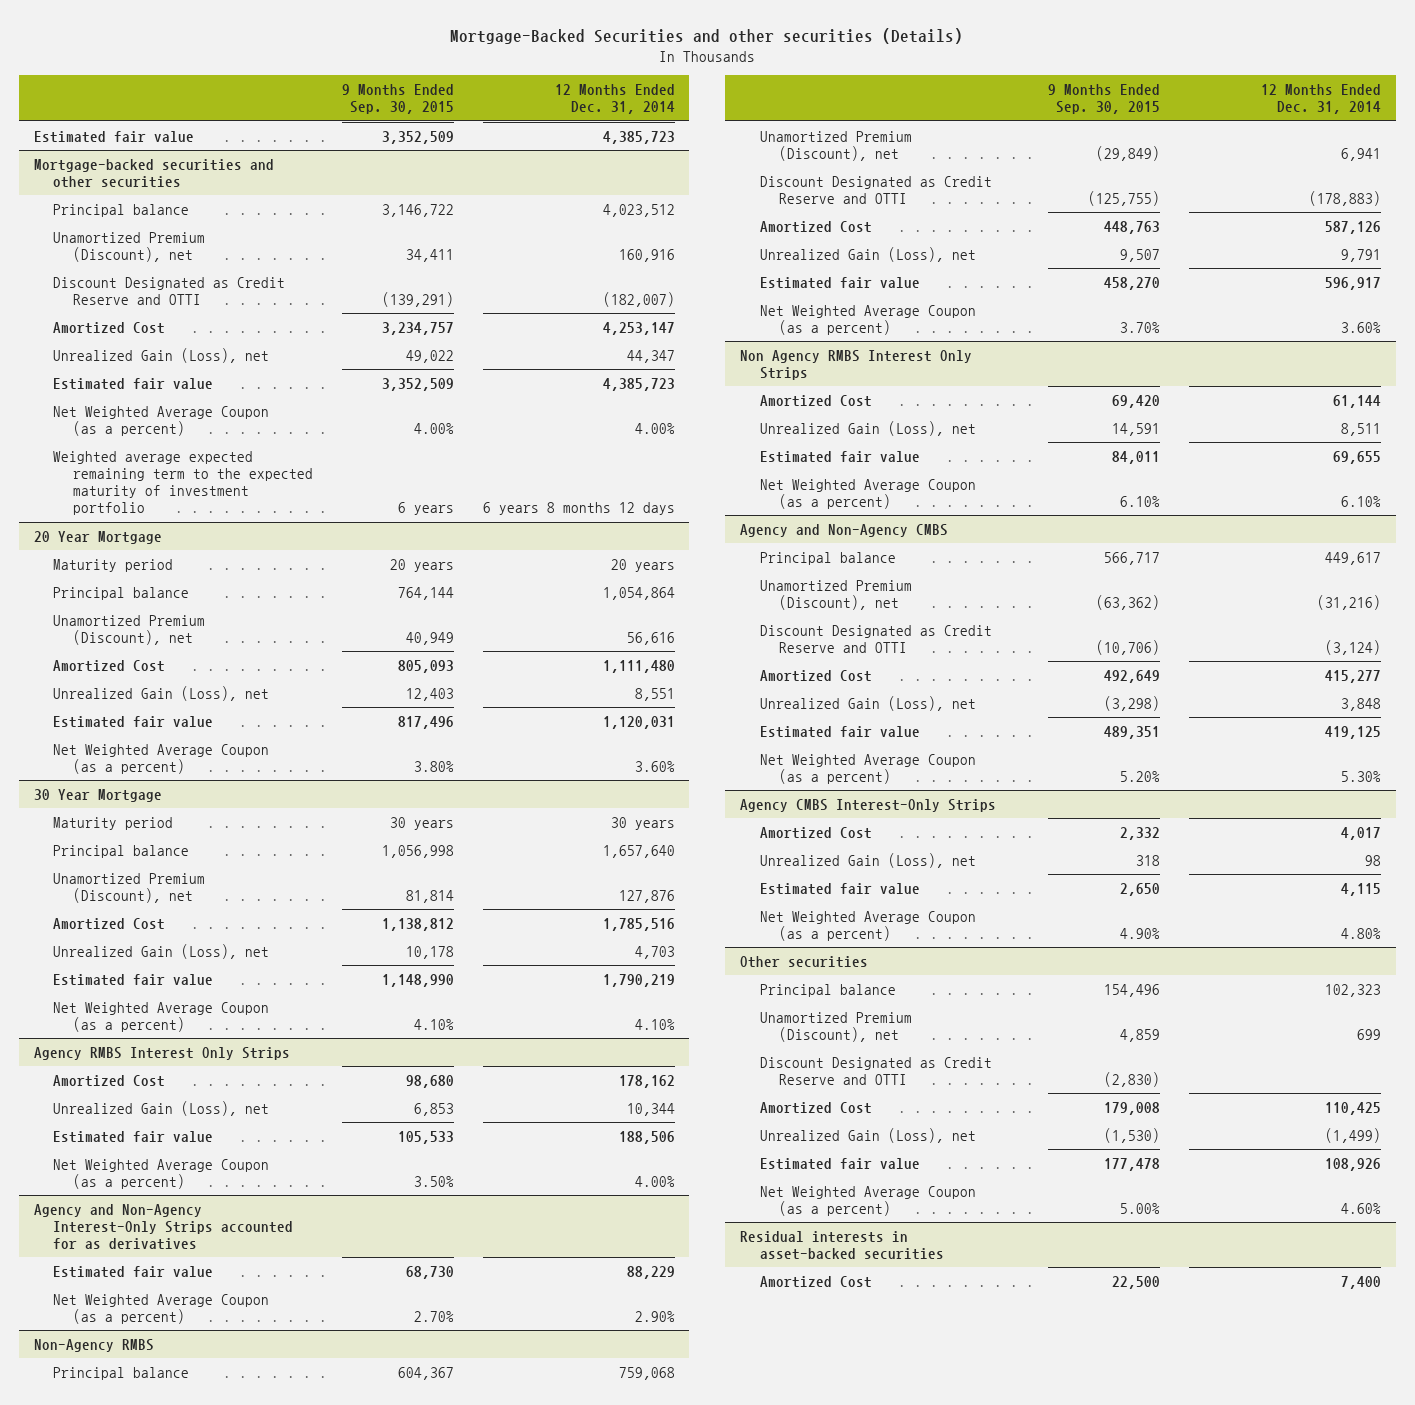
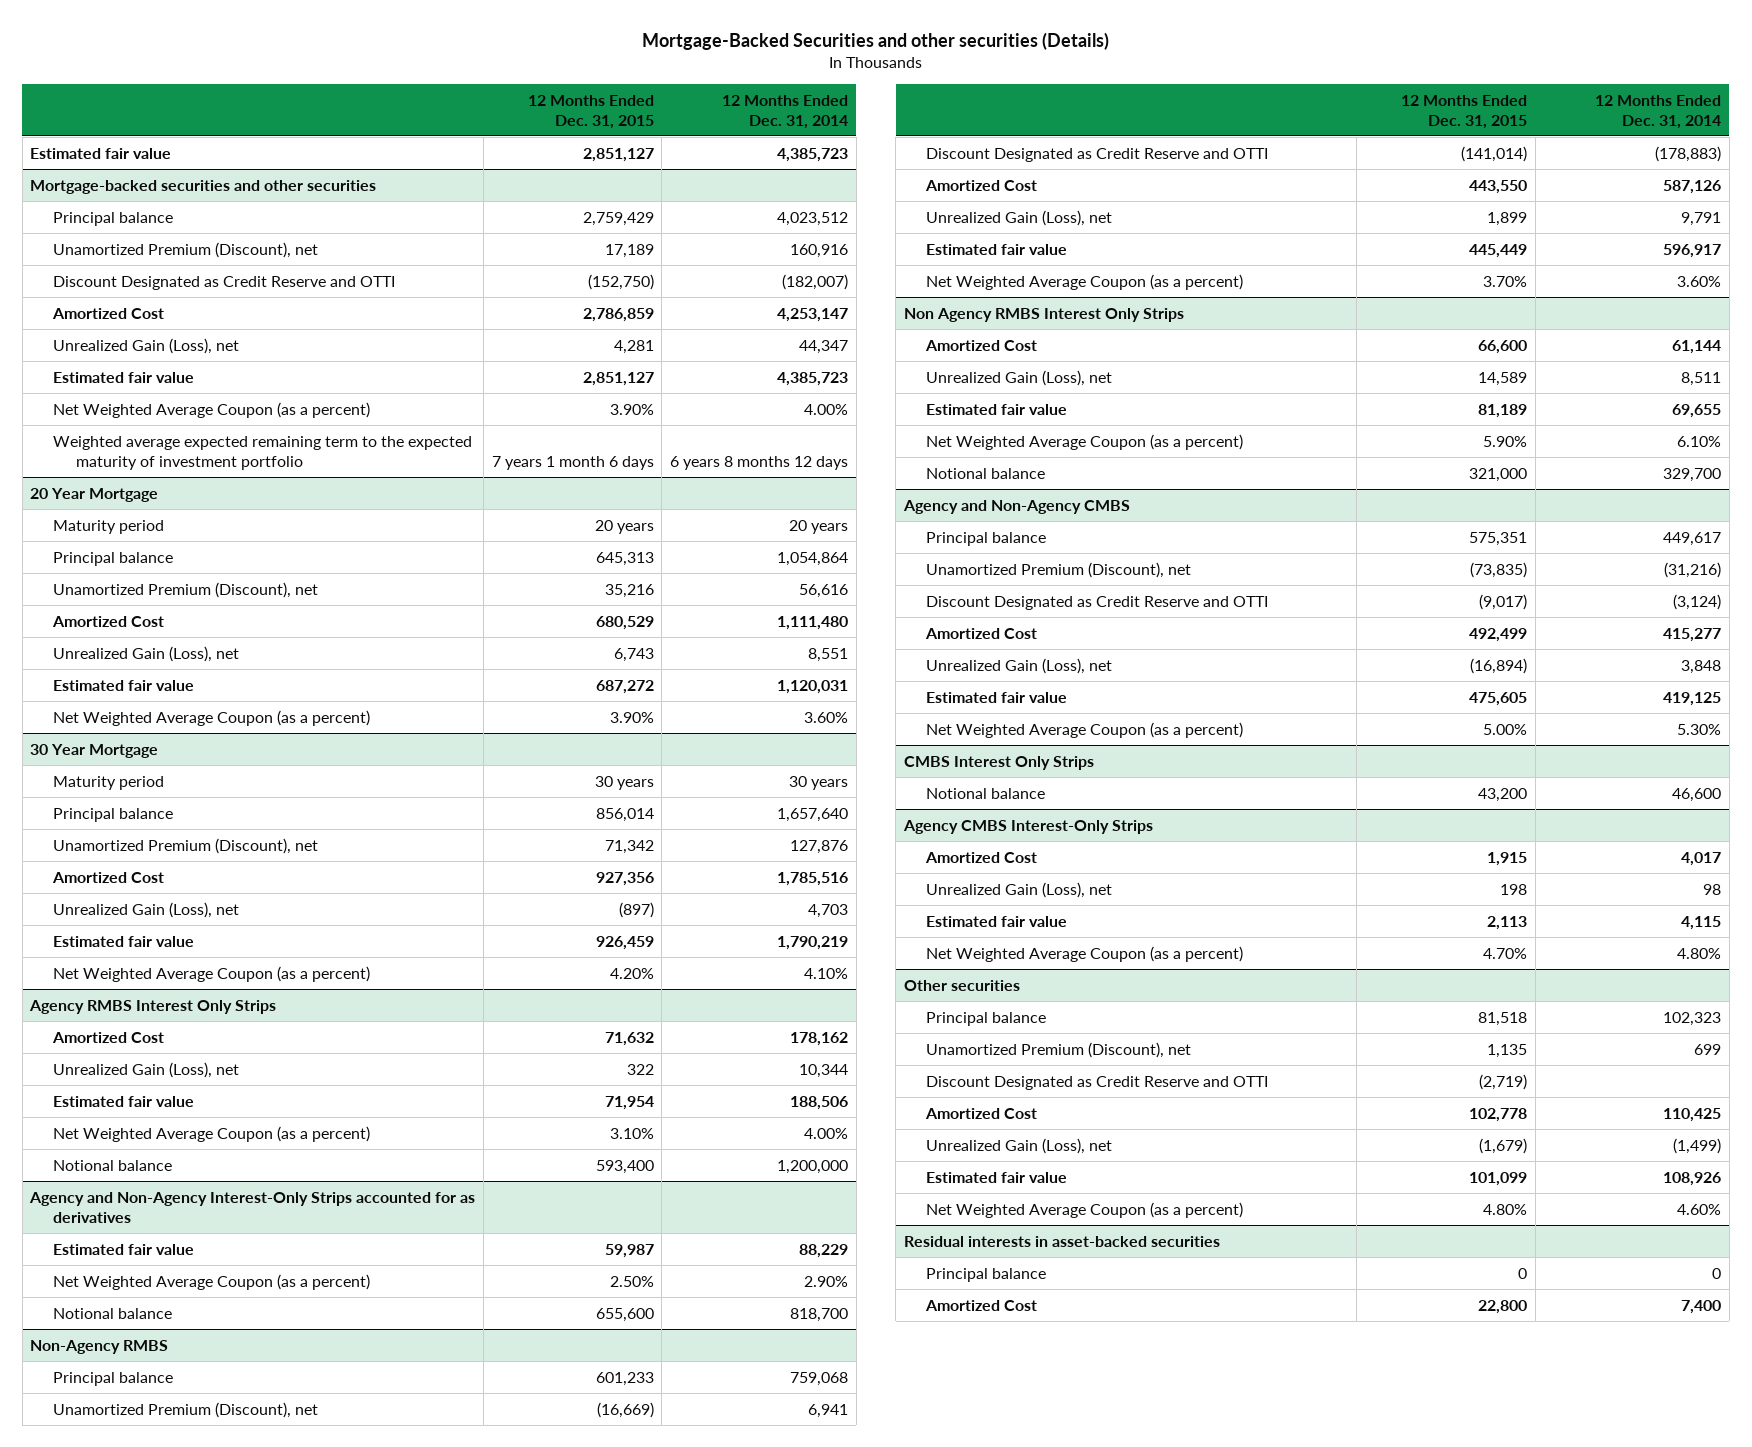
[341,83,454,114] 9 Months Ended Sep. 30, 2015 -> none
none -> [527,94,654,129] 12 Months Ended Dec. 31, 2015
none -> [53,1159,173,1171] Notional balance
none -> [53,1307,173,1319] Notional balance
none -> [926,467,1046,479] Notional balance
none -> [903,755,1094,770] CMBS Interest Only Strips
none -> [926,787,1046,799] Notional balance
none -> [926,1267,1047,1282] Principal balance

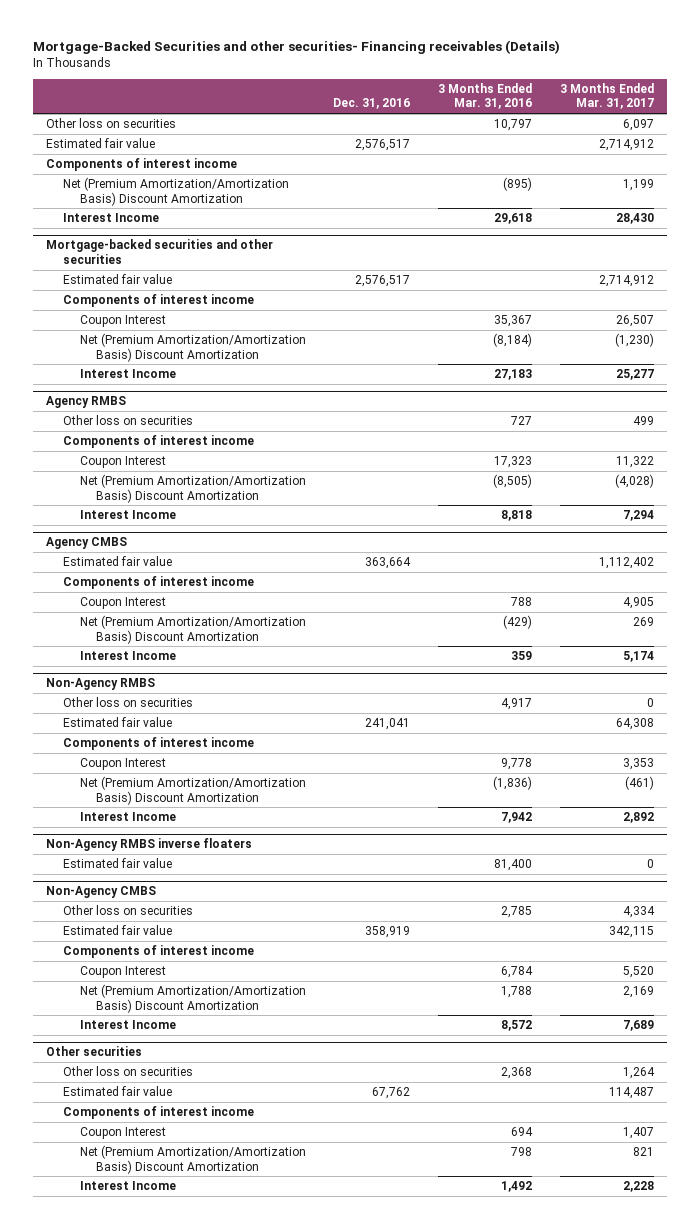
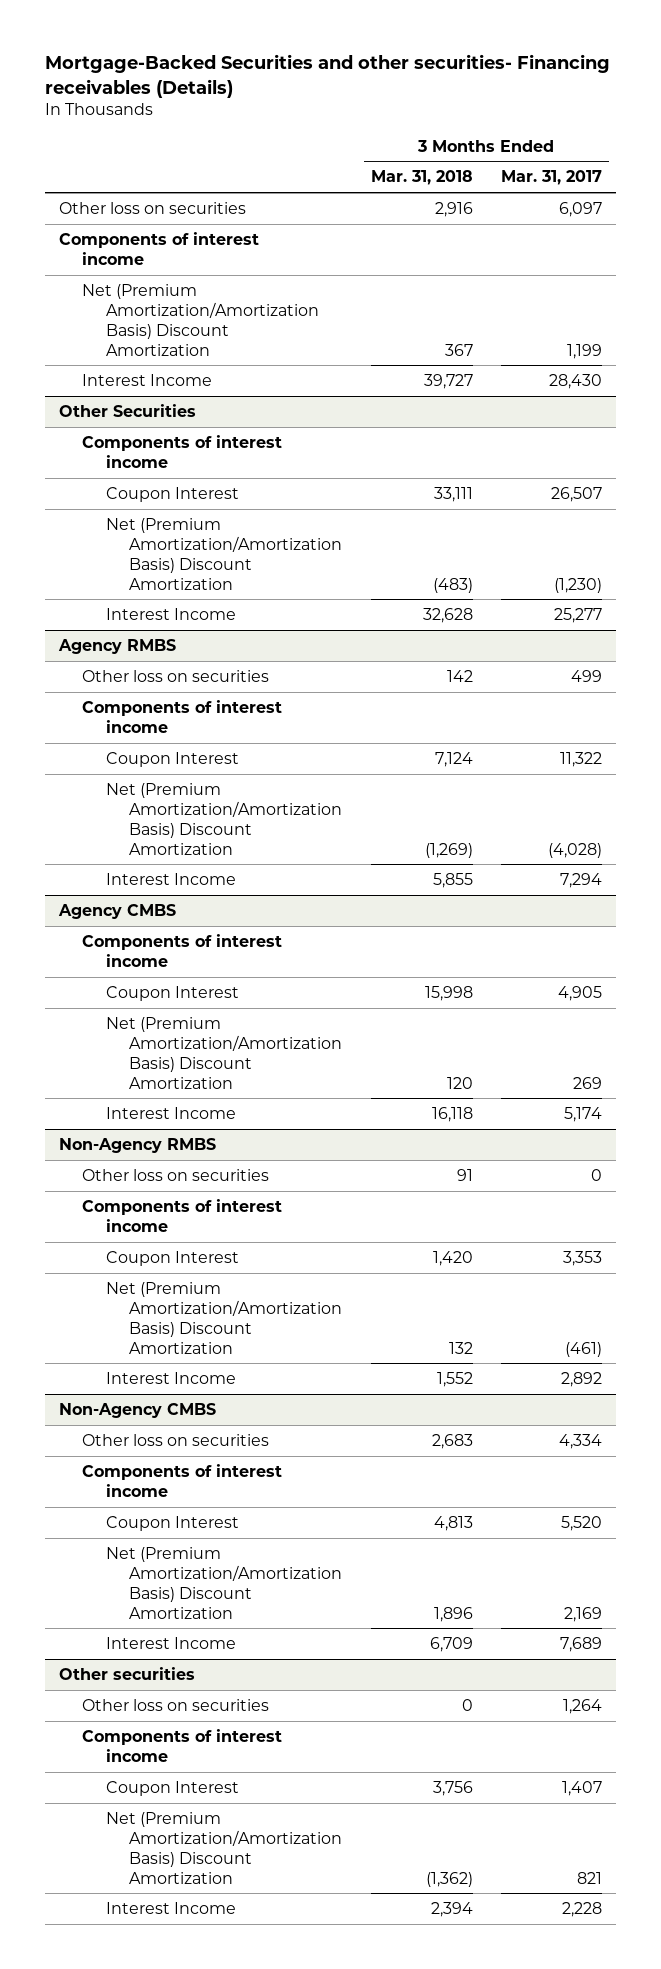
[333,98,411,110] Dec. 31, 2016 -> none
[437,82,532,110] 3 Months Ended Mar. 31, 2016 -> none
none -> [370,170,473,186] Mar. 31, 2018
[46,138,156,149] Estimated fair value -> none
[63,274,173,285] Estimated fair value -> none
[46,239,274,264] Mortgage-backed securities and other securities -> [58,403,196,417] Other Securities
[63,556,173,567] Estimated fair value -> none
[63,717,173,728] Estimated fair value -> none
[46,838,253,852] Non-Agency RMBS inverse floaters -> none
[63,858,173,869] Estimated fair value -> none
[63,925,173,936] Estimated fair value -> none
[63,1086,173,1097] Estimated fair value -> none

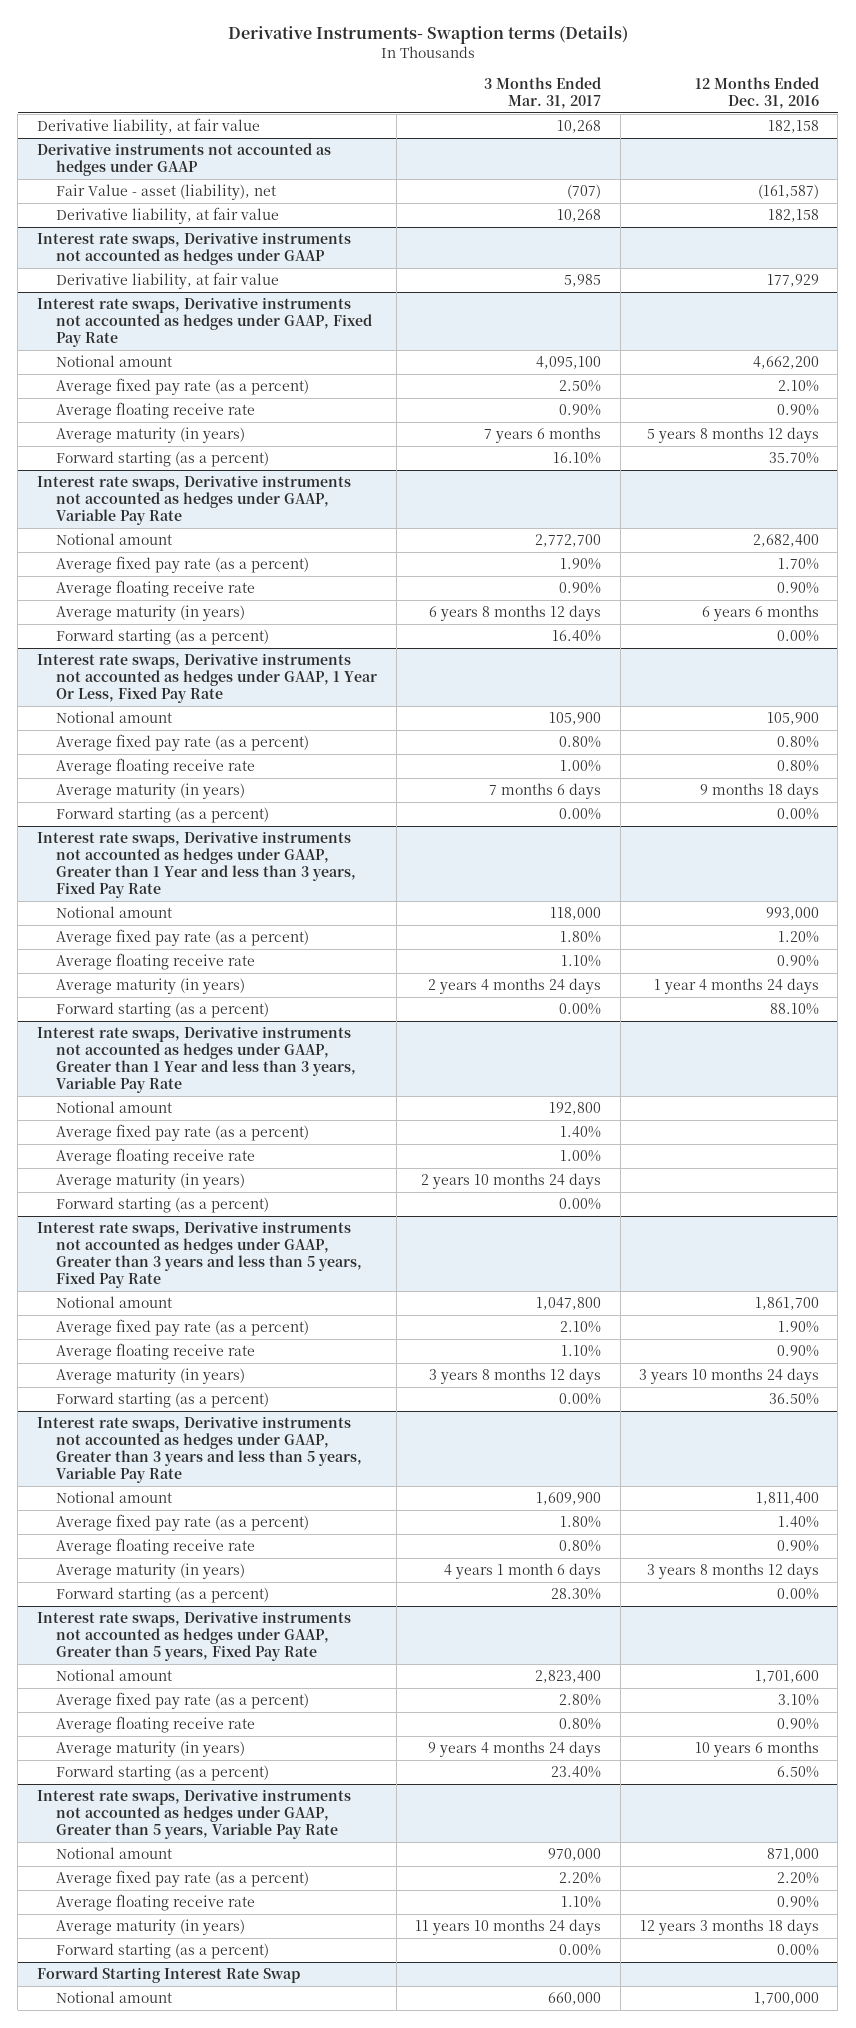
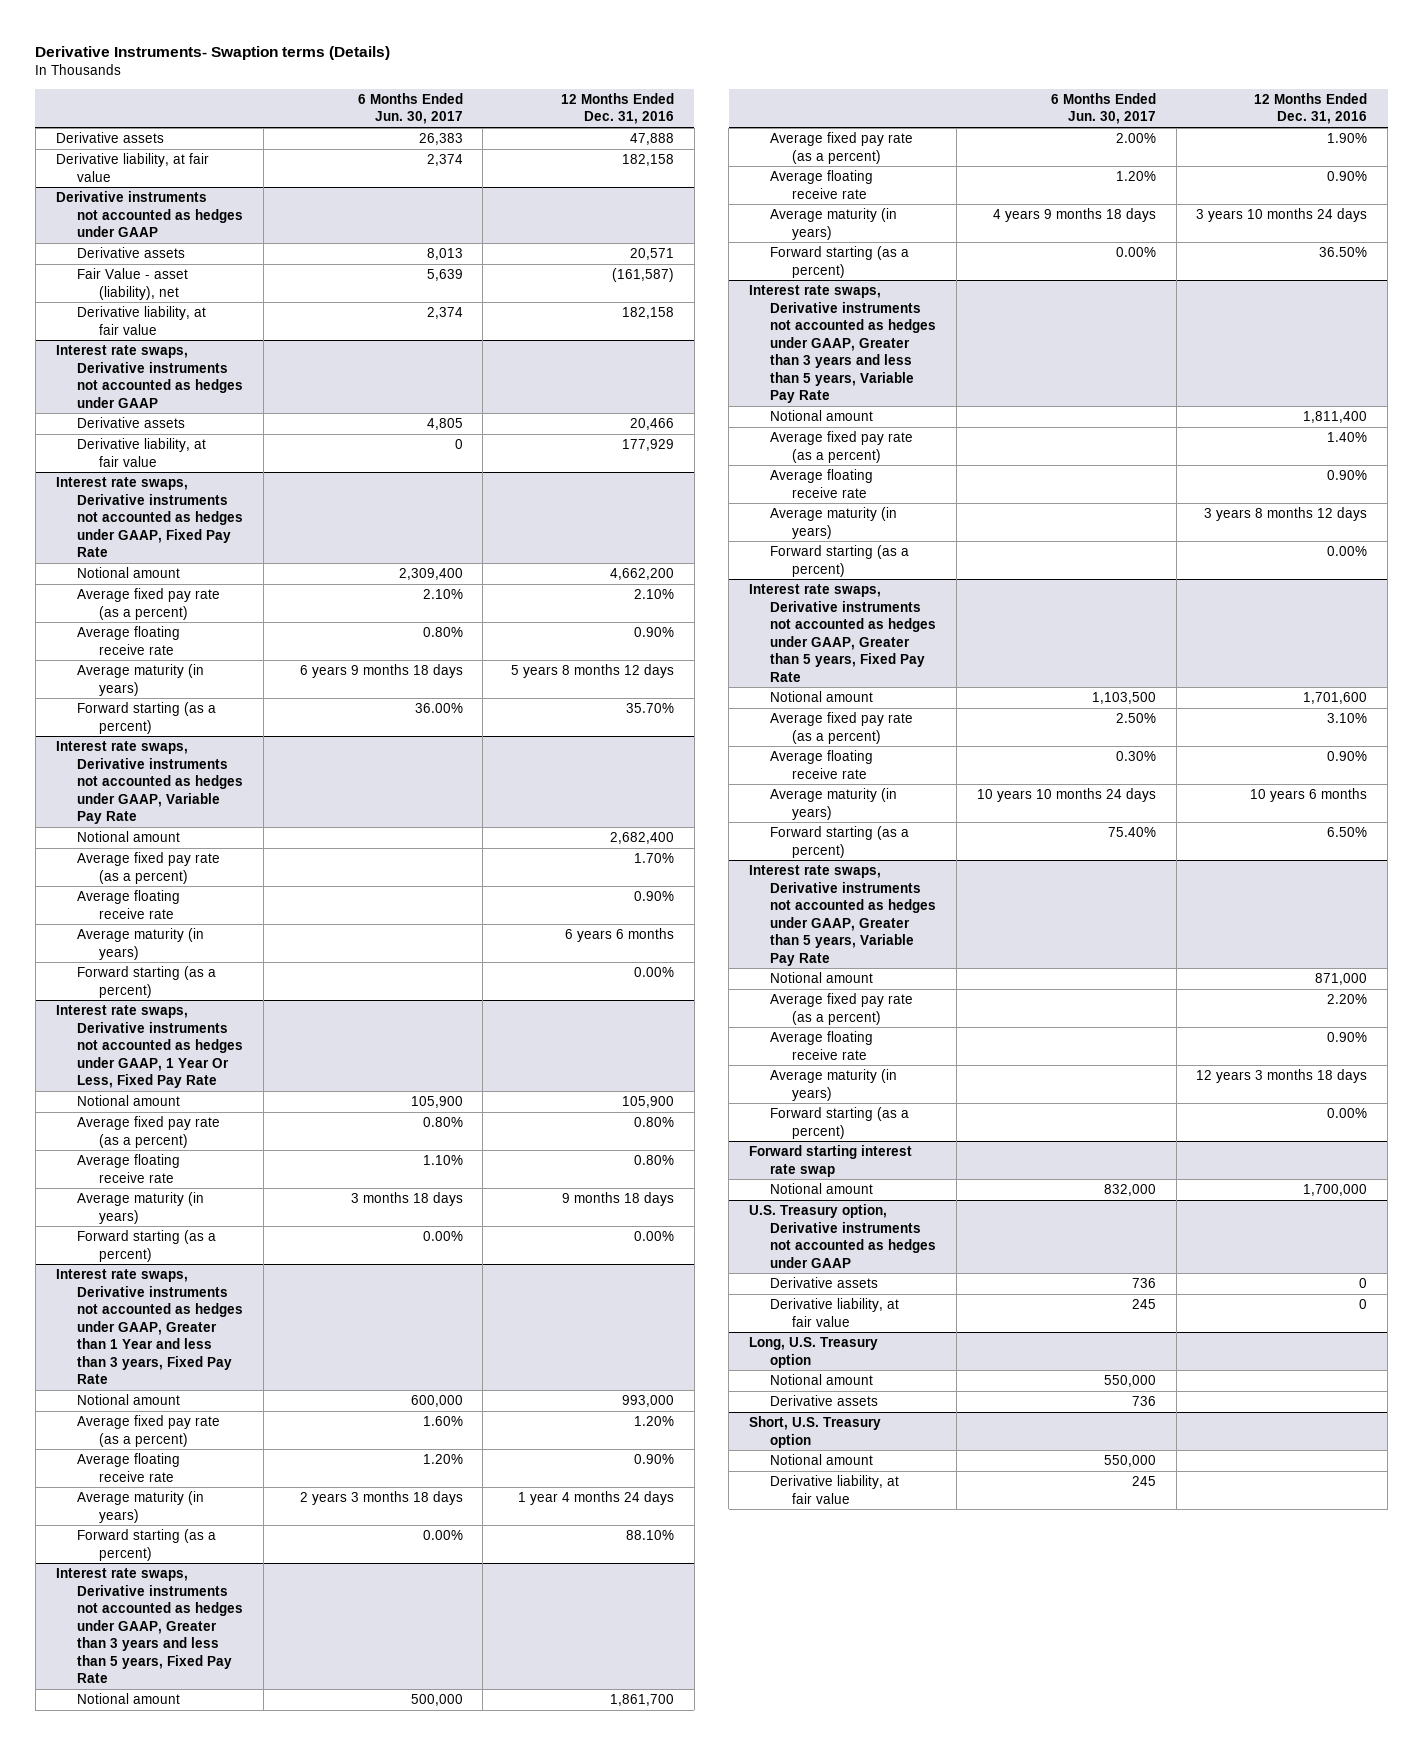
[484,76,602,109] 3 Months Ended Mar. 31, 2017 -> none
none -> [357,92,463,125] 6 Months Ended Jun. 30, 2017
none -> [55,132,164,144] Derivative assets
none -> [77,247,186,259] Derivative assets
none -> [77,417,186,429] Derivative assets
[36,1026,357,1094] Interest rate swaps, Derivative instruments not accounted as hedges under GAAP, Greater than 1 Year and less than 3 years, Variable Pay Rate -> none
[56,1101,173,1114] Notional amount -> none
[56,1124,310,1142] Average fixed pay rate (as a percent) -> none
[56,1148,256,1166] Average floating receive rate -> none
[56,1173,246,1190] Average maturity (in years) -> none
[56,1197,270,1214] Forward starting (as a percent) -> none
[36,1967,300,1984] Forward Starting Interest Rate Swap -> [748,1145,912,1177] Forward starting interest rate swap
none -> [748,1204,937,1268] U.S. Treasury option, Derivative instruments not accounted as hedges under GAAP
none -> [770,1277,879,1289] Derivative assets
none -> [770,1298,900,1327] Derivative liability, at fair value
none -> [748,1337,878,1368] Long, U.S. Treasury option
none -> [770,1374,874,1386] Notional amount
none -> [770,1395,879,1407] Derivative assets
none -> [748,1416,881,1448] Short, U.S. Treasury option
none -> [770,1454,874,1466] Notional amount
none -> [770,1475,900,1504] Derivative liability, at fair value

